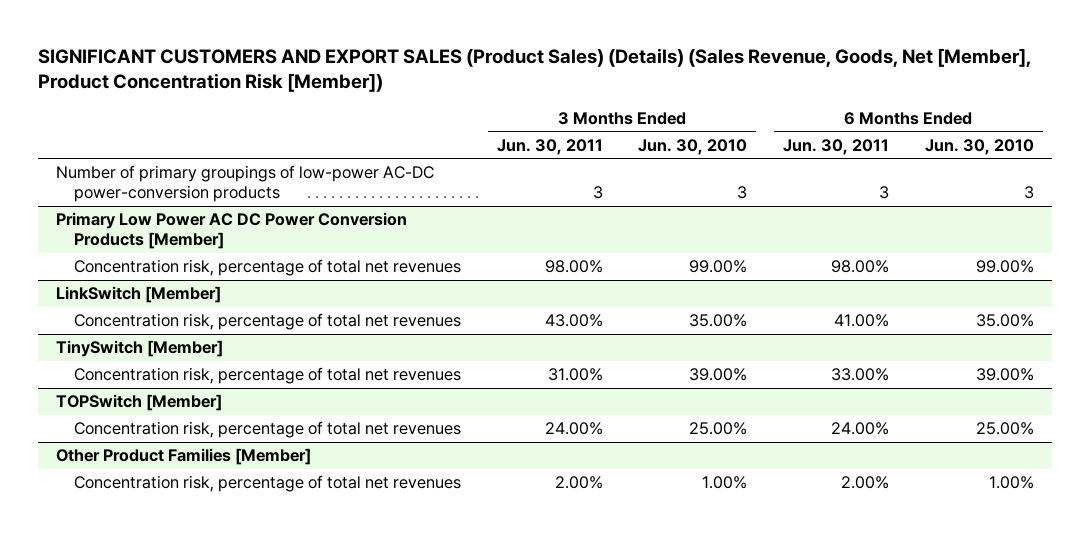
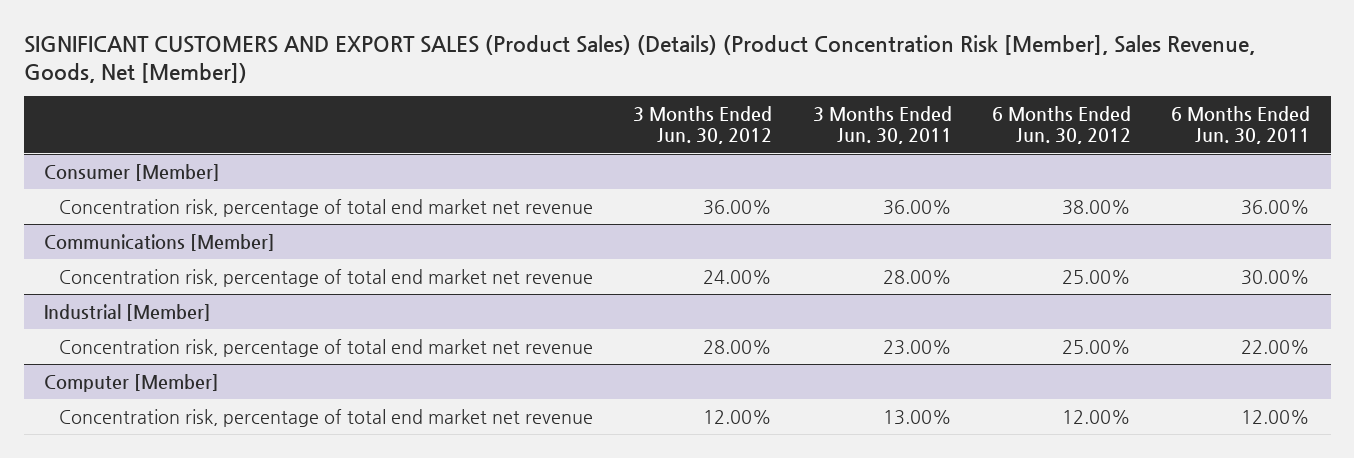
[37,48,1031,93] SIGNIFICANT CUSTOMERS AND EXPORT SALES (Product Sales) (Details) (Sales Revenue, Goods, Net [Member], Product Concentration Risk [Member]) -> [23,35,1255,83] SIGNIFICANT CUSTOMERS AND EXPORT SALES (Product Sales) (Details) (Product Concentration Risk [Member], Sales Revenue, Goods, Net [Member])
[638,138,748,155] Jun. 30, 2010 -> none
[924,138,1034,155] Jun. 30, 2010 -> none
none -> [633,105,773,145] 3 Months Ended Jun. 30, 2012
none -> [992,105,1132,145] 6 Months Ended Jun. 30, 2012
[55,165,434,202] Number of primary groupings of low-power AC-DC power-conversion products -> none
[55,212,407,249] Primary Low Power AC DC Power Conversion Products [Member] -> none
[55,286,221,304] LinkSwitch [Member] -> none
[55,340,223,358] TinySwitch [Member] -> none
[55,394,222,412] TOPSwitch [Member] -> none
[55,448,311,466] Other Product Families [Member] -> none
[73,475,461,493] Concentration risk, percentage of total net revenues -> none
none -> [43,163,220,181] Consumer [Member]
[73,259,461,277] Concentration risk, percentage of total net revenues -> [58,198,593,217] Concentration risk, percentage of total end market net revenue
[544,260,603,274] 98.00% -> [882,199,952,215] 36.00%
[831,260,890,274] 98.00% -> [1241,199,1311,215] 36.00%
none -> [43,233,275,251] Communications [Member]
[73,313,461,331] Concentration risk, percentage of total net revenues -> [58,268,593,287] Concentration risk, percentage of total end market net revenue
[544,314,603,328] 43.00% -> [882,269,952,284] 28.00%
[834,314,890,328] 41.00% -> [1241,269,1311,285] 30.00%
none -> [43,303,211,321] Industrial [Member]
[73,367,461,385] Concentration risk, percentage of total net revenues -> [58,338,593,357] Concentration risk, percentage of total end market net revenue
[547,368,603,382] 31.00% -> [882,339,952,355] 23.00%
[831,368,890,382] 33.00% -> [1241,339,1311,354] 22.00%
none -> [43,373,219,392] Computer [Member]
[73,421,461,439] Concentration risk, percentage of total net revenues -> [58,408,593,427] Concentration risk, percentage of total end market net revenue
[544,422,603,436] 24.00% -> [882,409,952,425] 13.00%
[831,422,890,436] 24.00% -> [1241,409,1311,424] 12.00%

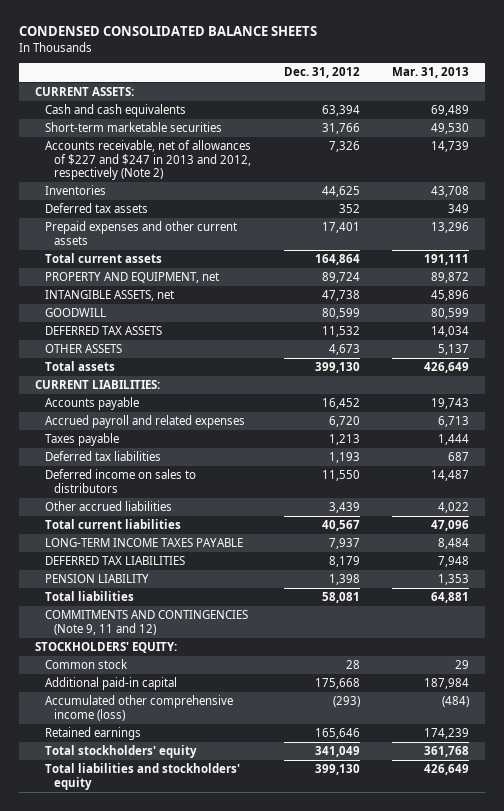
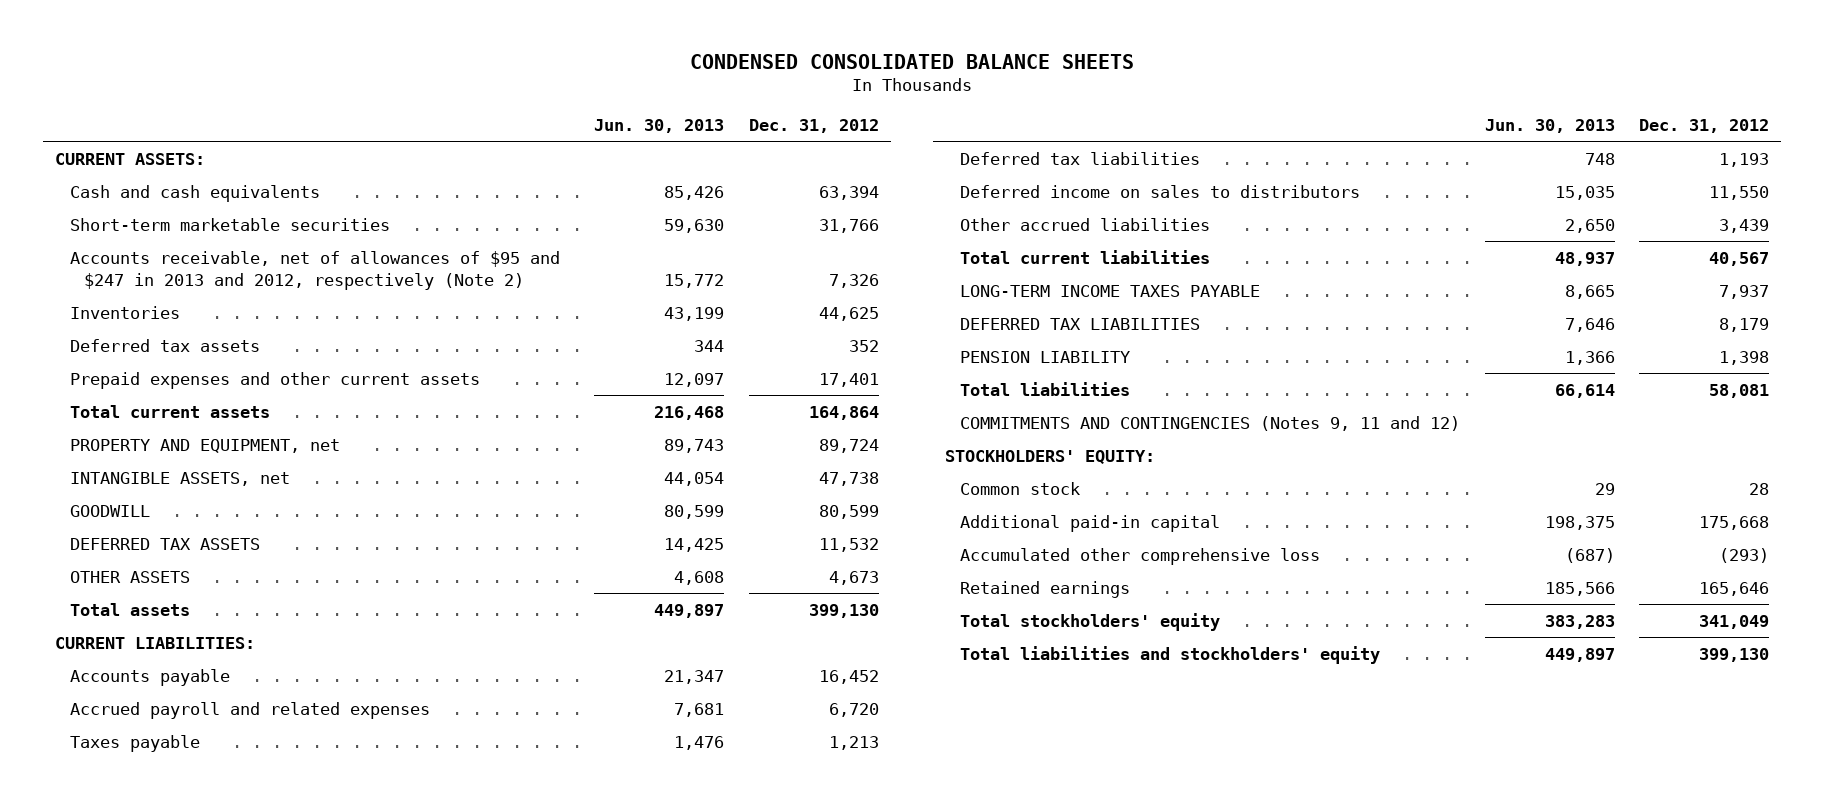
[391,67,469,79] Mar. 31, 2013 -> none
none -> [594,118,725,133] Jun. 30, 2013
[44,140,252,180] Accounts receivable, net of allowances of $227 and $247 in 2013 and 2012, respectively (Note 2) -> [69,250,560,290] Accounts receivable, net of allowances of $95 and $247 in 2013 and 2012, respectively (Note 2)
[44,610,248,635] COMMITMENTS AND CONTINGENCIES (Note 9, 11 and 12) -> [960,415,1461,431] COMMITMENTS AND CONTINGENCIES (Notes 9, 11 and 12)
[44,695,233,721] Accumulated other comprehensive income (loss) -> [960,547,1321,565] Accumulated other comprehensive loss

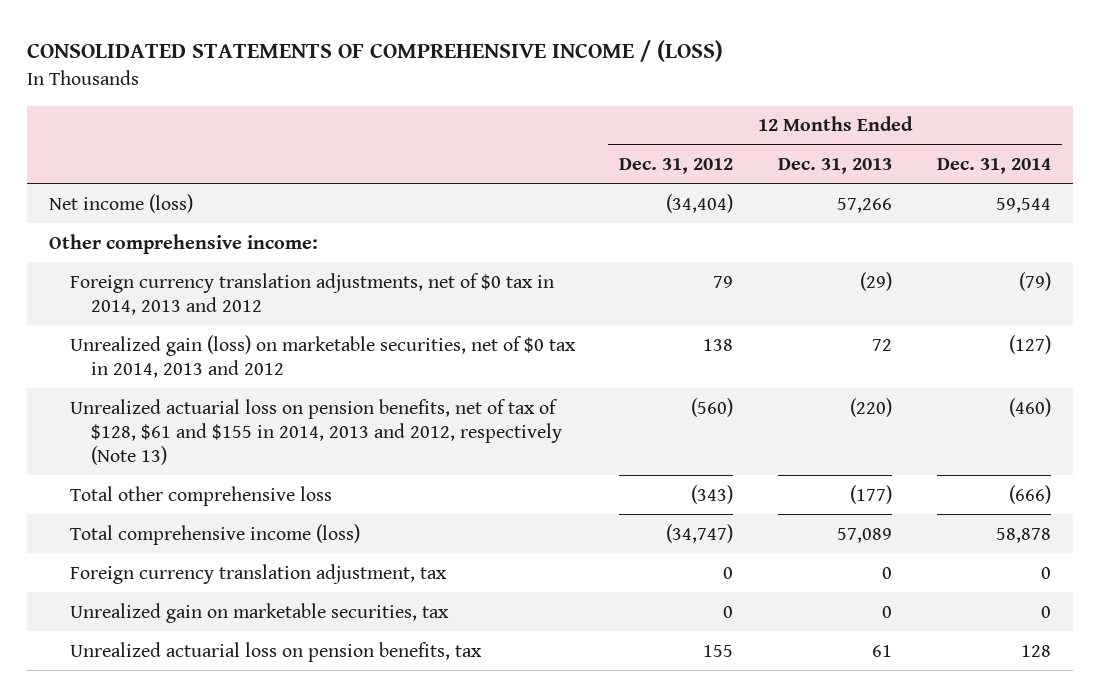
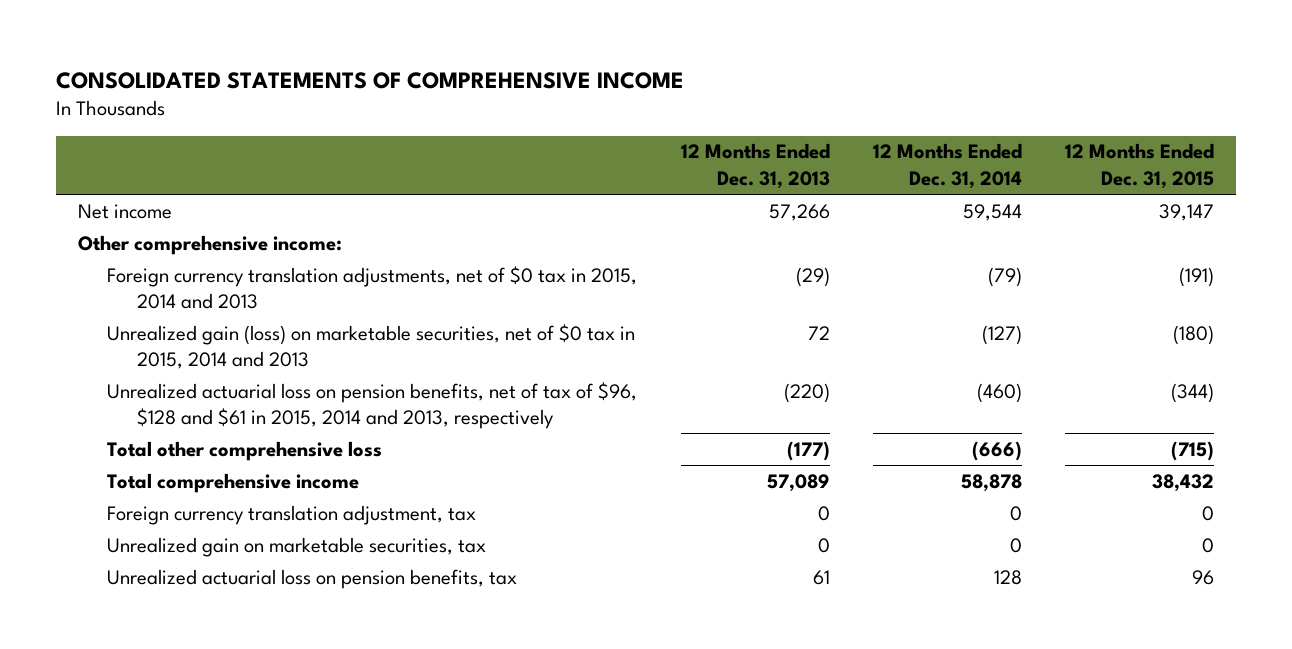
[26,40,723,63] CONSOLIDATED STATEMENTS OF COMPREHENSIVE INCOME / (LOSS) -> [56,71,685,89] CONSOLIDATED STATEMENTS OF COMPREHENSIVE INCOME
[619,157,734,174] Dec. 31, 2012 -> none
none -> [1065,143,1215,189] 12 Months Ended Dec. 31, 2015
[48,193,193,213] Net income (loss) -> [77,203,172,219] Net income
[69,272,554,315] Foreign currency translation adjustments, net of $0 tax in 2014, 2013 and 2012 -> [107,265,638,310] Foreign currency translation adjustments, net of $0 tax in 2015, 2014 and 2013
[69,334,576,378] Unrealized gain (loss) on marketable securities, net of $0 tax in 2014, 2013 and 2012 -> [107,323,636,370] Unrealized gain (loss) on marketable securities, net of $0 tax in 2015, 2014 and 2013
[69,398,562,465] Unrealized actuarial loss on pension benefits, net of tax of $128, $61 and $155 in 2014, 2013 and 2012, respectively (Note 13) -> [107,381,638,430] Unrealized actuarial loss on pension benefits, net of tax of $96, $128 and $61 in 2015, 2014 and 2013, respectively
[69,523,360,545] Total comprehensive income (loss) -> [107,472,360,493] Total comprehensive income

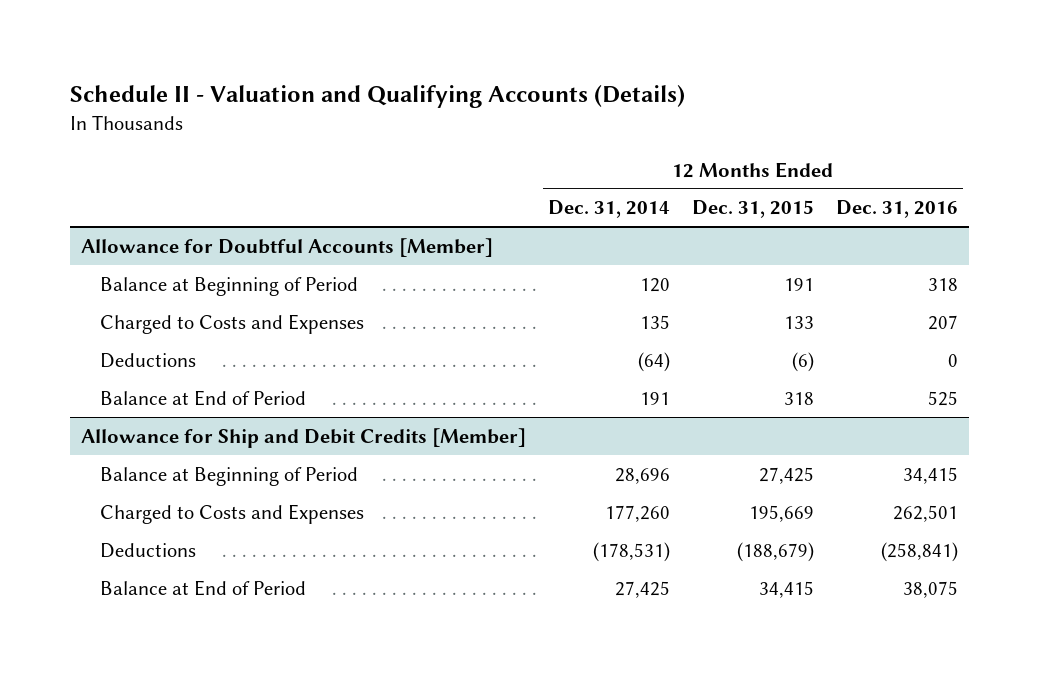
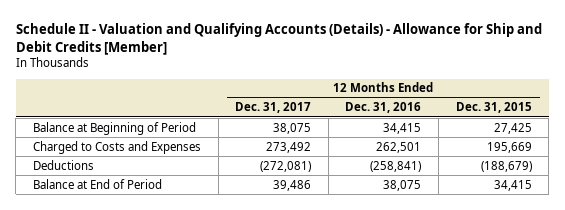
[70,85,686,109] Schedule II - Valuation and Qualifying Accounts (Details) -> [15,22,542,55] Schedule II - Valuation and Qualifying Accounts (Details) - Allowance for Ship and Debit Credits [Member]
[547,200,670,219] Dec. 31, 2014 -> none
none -> [235,102,312,114] Dec. 31, 2017
[81,237,494,257] Allowance for Doubtful Accounts [Member] -> none
[100,276,359,296] Balance at Beginning of Period -> none
[100,313,365,334] Charged to Costs and Expenses -> none
[100,352,197,368] Deductions -> none
[100,389,307,406] Balance at End of Period -> none
[81,427,527,448] Allowance for Ship and Debit Credits [Member] -> none

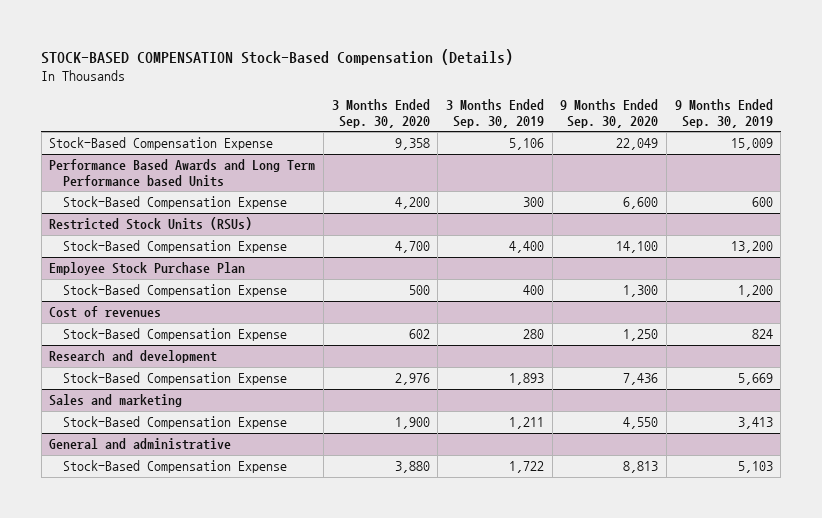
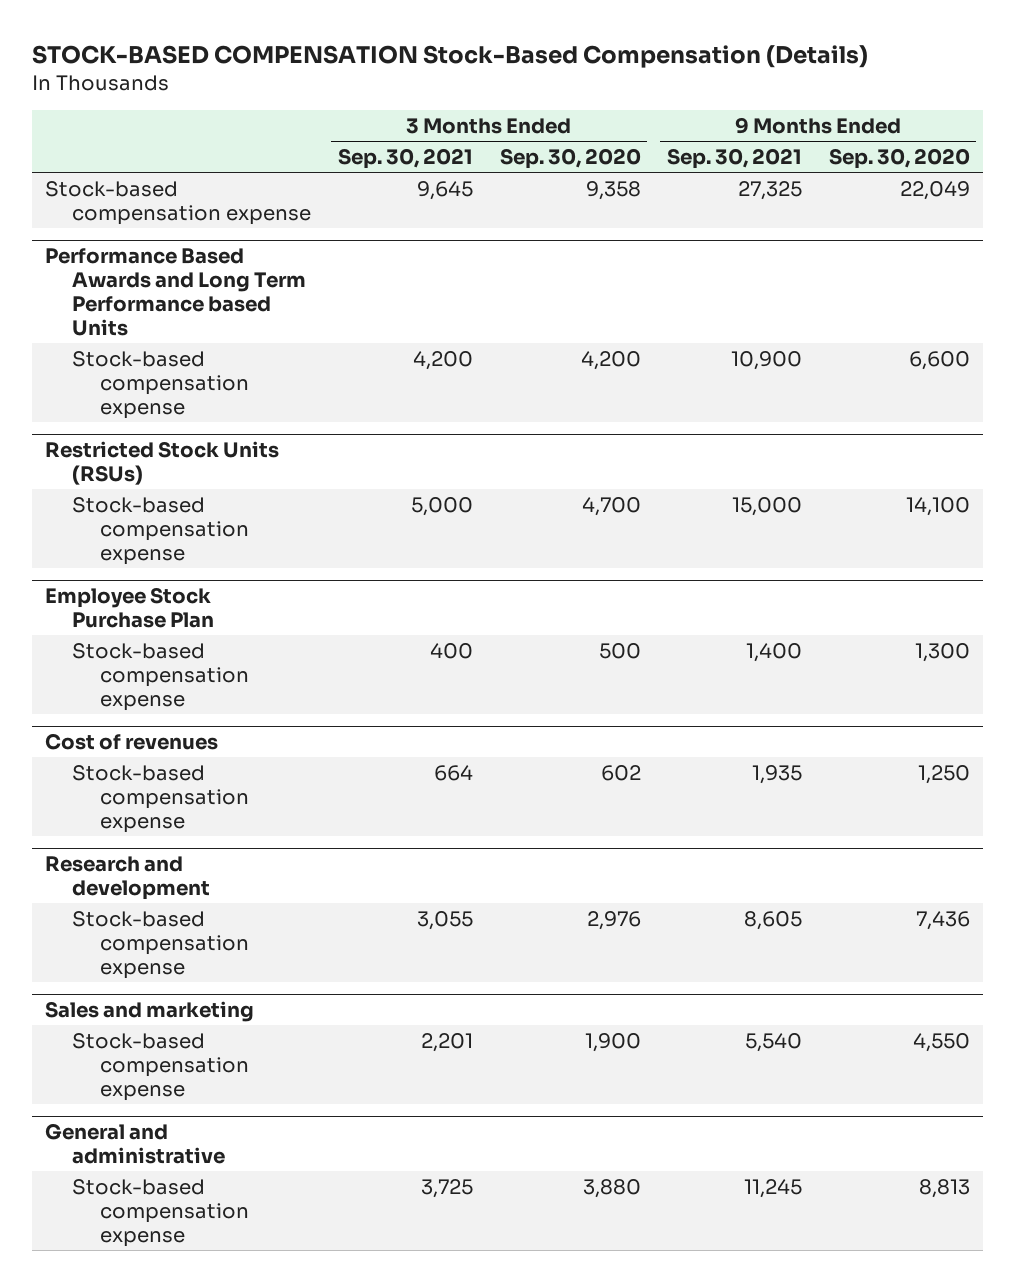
[445,98,544,128] 3 Months Ended Sep. 30, 2019 -> none
[674,98,773,128] 9 Months Ended Sep. 30, 2019 -> none
none -> [337,148,473,170] Sep. 30, 2021
none -> [667,148,803,170] Sep. 30, 2021
[49,137,274,151] Stock-Based Compensation Expense -> [44,180,312,225] Stock-based compensation expense
[63,196,288,210] Stock-Based Compensation Expense -> [72,350,250,419] Stock-based compensation expense
[63,240,288,254] Stock-Based Compensation Expense -> [72,496,250,565] Stock-based compensation expense
[63,284,288,298] Stock-Based Compensation Expense -> [72,642,250,711] Stock-based compensation expense
[63,328,288,342] Stock-Based Compensation Expense -> [72,764,250,833] Stock-based compensation expense
[63,372,288,386] Stock-Based Compensation Expense -> [72,910,250,979] Stock-based compensation expense
[63,416,288,430] Stock-Based Compensation Expense -> [72,1032,250,1101] Stock-based compensation expense
[63,460,288,474] Stock-Based Compensation Expense -> [72,1178,250,1247] Stock-based compensation expense

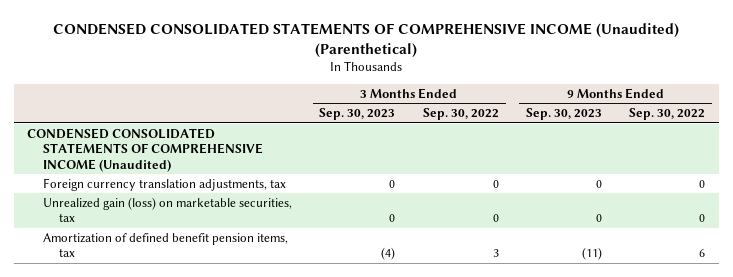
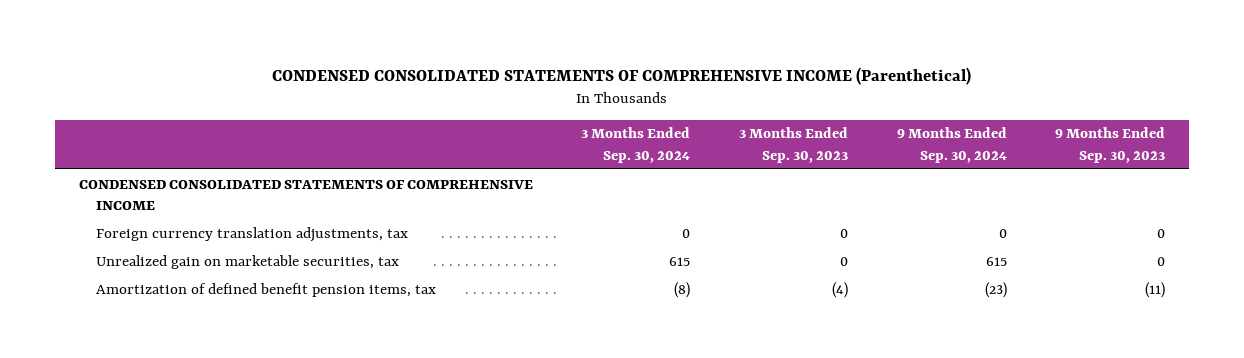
[53,22,680,58] CONDENSED CONSOLIDATED STATEMENTS OF COMPREHENSIVE INCOME (Unaudited) (Parenthetical) -> [272,66,972,85] CONDENSED CONSOLIDATED STATEMENTS OF COMPREHENSIVE INCOME (Parenthetical)
[422,108,499,121] Sep. 30, 2022 -> none
[629,108,706,121] Sep. 30, 2022 -> none
none -> [581,127,691,163] 3 Months Ended Sep. 30, 2024
none -> [896,127,1007,163] 9 Months Ended Sep. 30, 2024
[27,127,264,173] CONDENSED CONSOLIDATED STATEMENTS OF COMPREHENSIVE INCOME (Unaudited) -> [78,179,533,211] CONDENSED CONSOLIDATED STATEMENTS OF COMPREHENSIVE INCOME
[43,196,293,223] Unrealized gain (loss) on marketable securities, tax -> [95,254,399,269] Unrealized gain on marketable securities, tax

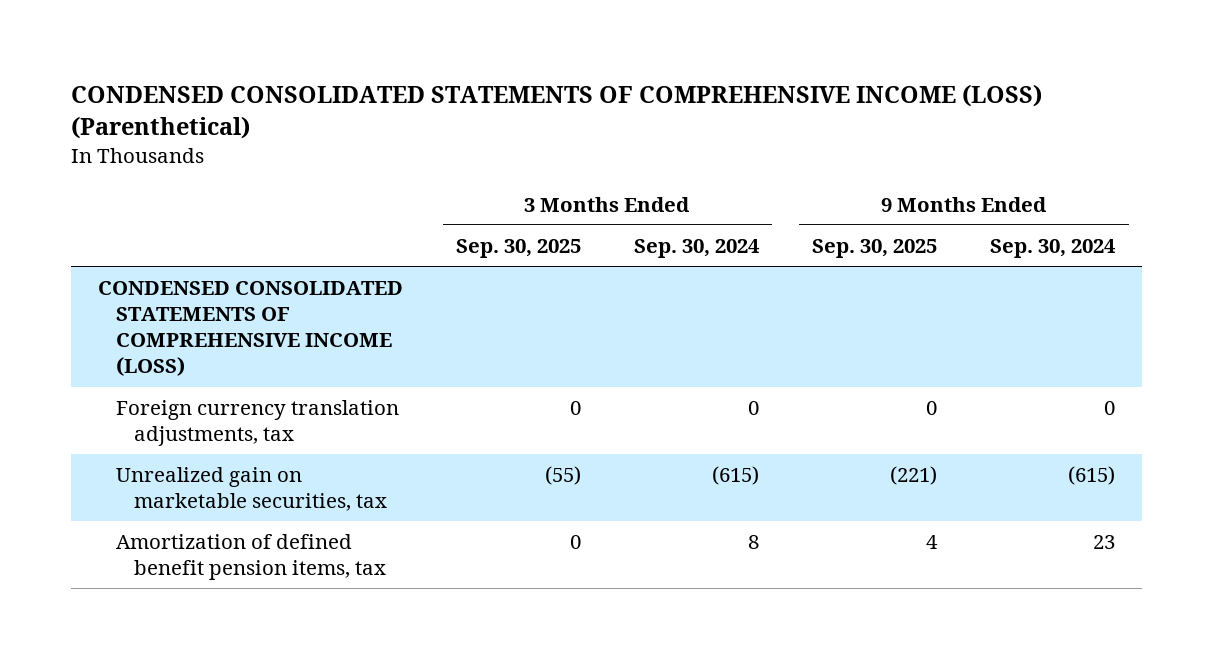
[272,66,972,85] CONDENSED CONSOLIDATED STATEMENTS OF COMPREHENSIVE INCOME (Parenthetical) -> [71,84,1043,140] CONDENSED CONSOLIDATED STATEMENTS OF COMPREHENSIVE INCOME (LOSS) (Parenthetical)
[739,127,849,163] 3 Months Ended Sep. 30, 2023 -> none
[1055,127,1166,163] 9 Months Ended Sep. 30, 2023 -> none
none -> [455,239,581,259] Sep. 30, 2025
none -> [812,239,938,259] Sep. 30, 2025
[78,179,533,211] CONDENSED CONSOLIDATED STATEMENTS OF COMPREHENSIVE INCOME -> [97,281,403,377] CONDENSED CONSOLIDATED STATEMENTS OF COMPREHENSIVE INCOME (LOSS)
[669,256,691,266] 615 -> [711,466,759,486] (615)
[985,256,1007,266] 615 -> [1068,466,1116,486] (615)
[674,281,691,298] (8) -> [747,535,759,550] 8
[984,281,1007,298] (23) -> [1093,535,1116,550] 23

